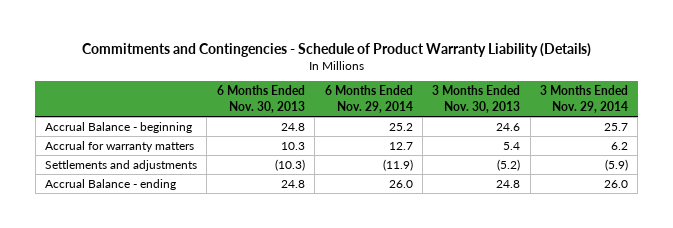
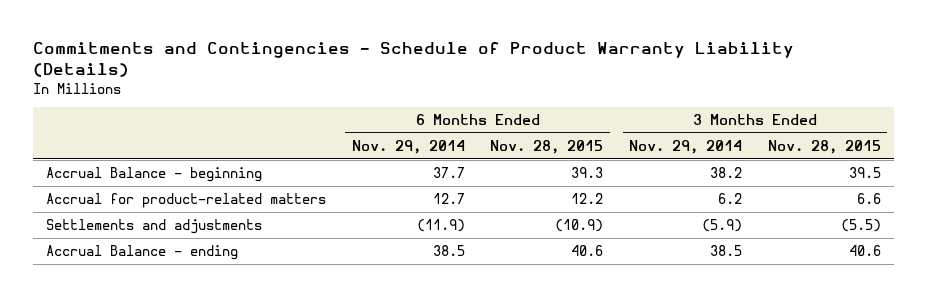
[216,85,305,113] 6 Months Ended Nov. 30, 2013 -> none
[432,85,521,113] 3 Months Ended Nov. 30, 2013 -> none
none -> [490,140,604,155] Nov. 28, 2015
none -> [767,140,881,155] Nov. 28, 2015
[388,122,413,131] 25.2 -> [432,167,465,179] 37.7
[603,122,628,131] 25.7 -> [710,167,743,179] 38.2
[45,140,195,152] Accrual for warranty matters -> [46,193,327,209] Accrual for product-related matters
[388,179,413,188] 26.0 -> [432,245,465,257] 38.5
[603,179,628,188] 26.0 -> [710,245,743,257] 38.5

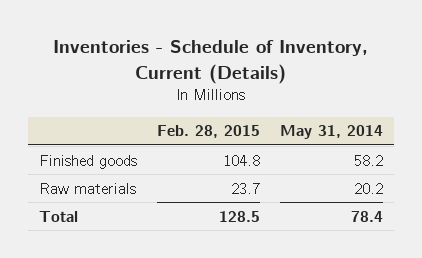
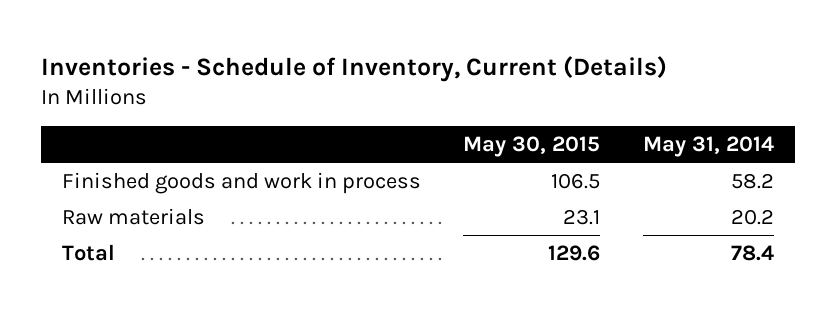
[156,125,260,139] Feb. 28, 2015 -> none
none -> [463,136,601,158] May 30, 2015
[38,154,137,169] Finished goods -> [61,171,421,194] Finished goods and work in process

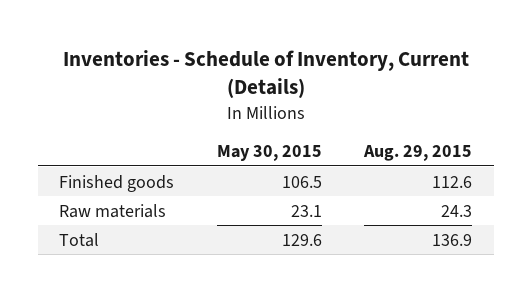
[642,136,774,158] May 31, 2014 -> none
none -> [363,145,473,162] Aug. 29, 2015
[61,171,421,194] Finished goods and work in process -> [59,174,175,192] Finished goods

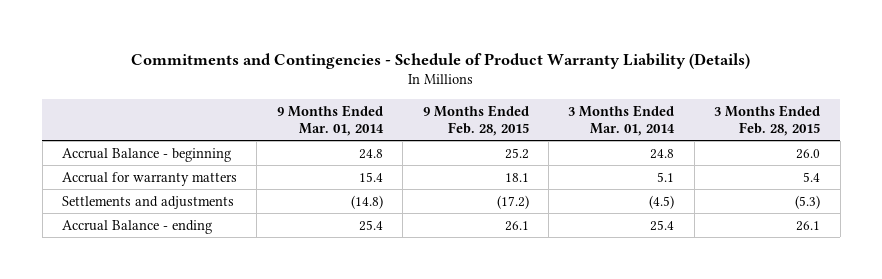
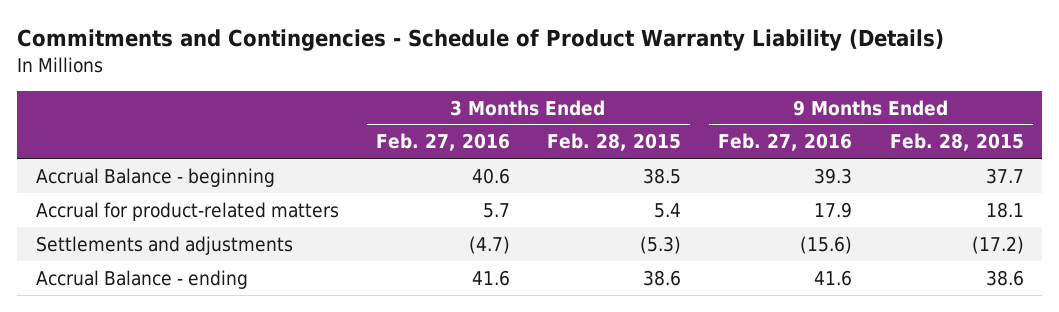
[276,104,384,136] 9 Months Ended Mar. 01, 2014 -> none
[568,104,676,136] 3 Months Ended Mar. 01, 2014 -> none
none -> [375,133,510,152] Feb. 27, 2016
none -> [718,133,853,152] Feb. 27, 2016
[504,147,529,159] 25.2 -> [985,167,1024,184] 37.7
[796,148,821,159] 26.0 -> [643,167,682,184] 38.5
[61,171,237,186] Accrual for warranty matters -> [35,201,339,221] Accrual for product-related matters
[504,220,529,231] 26.1 -> [985,269,1024,286] 38.6
[796,220,821,231] 26.1 -> [643,269,682,286] 38.6

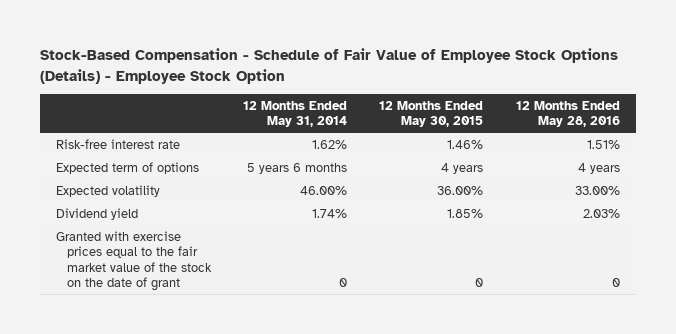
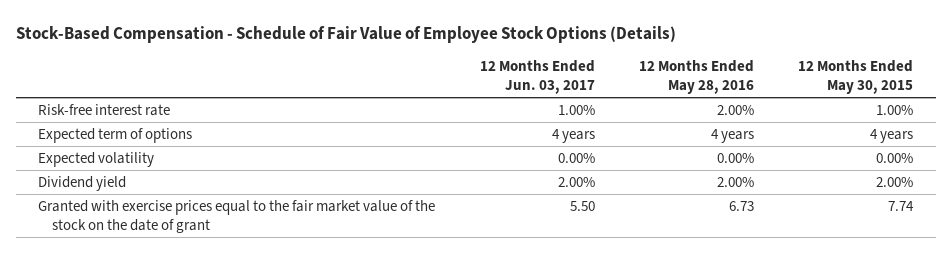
[40,48,619,84] Stock-Based Compensation - Schedule of Fair Value of Employee Stock Options (Details) - Employee Stock Option -> [16,26,677,44] Stock-Based Compensation - Schedule of Fair Value of Employee Stock Options (Details)
[243,100,348,128] 12 Months Ended May 31, 2014 -> none
none -> [479,60,595,95] 12 Months Ended Jun. 03, 2017
[447,140,484,150] 1.46% -> [876,105,914,116] 1.00%
[586,140,620,150] 1.51% -> [717,105,755,116] 2.00%
[437,186,484,196] 36.00% -> [876,153,914,164] 0.00%
[574,186,620,196] 33.00% -> [717,153,755,164] 0.00%
[447,209,484,219] 1.85% -> [876,177,914,188] 2.00%
[582,209,620,219] 2.03% -> [717,177,755,188] 2.00%
[475,278,484,288] 0 -> [888,201,915,212] 7.74
[611,278,620,288] 0 -> [729,201,755,212] 6.73

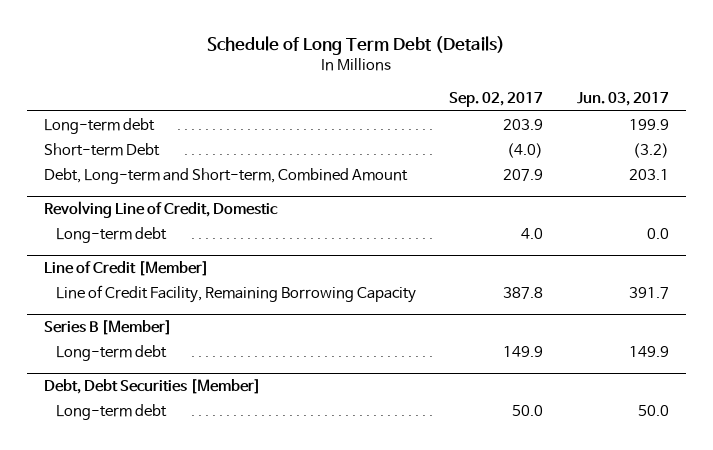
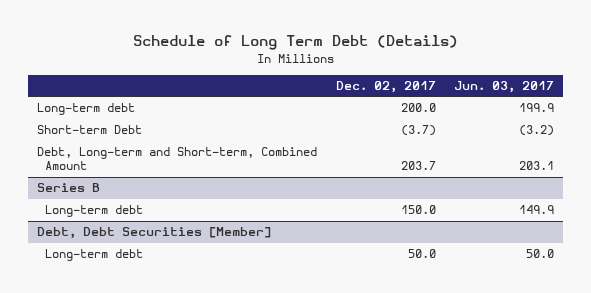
[449,92,544,108] Sep. 02, 2017 -> none
none -> [335,80,436,93] Dec. 02, 2017
[43,201,278,219] Revolving Line of Credit, Domestic -> none
[55,227,167,244] Long-term debt -> none
[43,261,209,277] Line of Credit [Member] -> none
[55,285,416,304] Line of Credit Facility, Remaining Borrowing Capacity -> none
[43,320,172,336] Series B [Member] -> [37,183,101,193] Series B

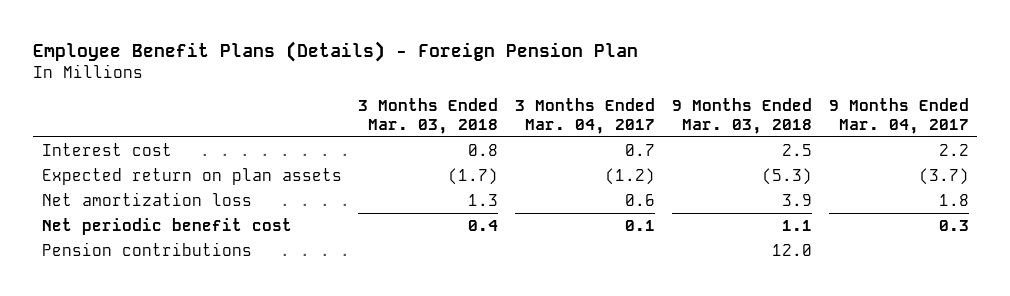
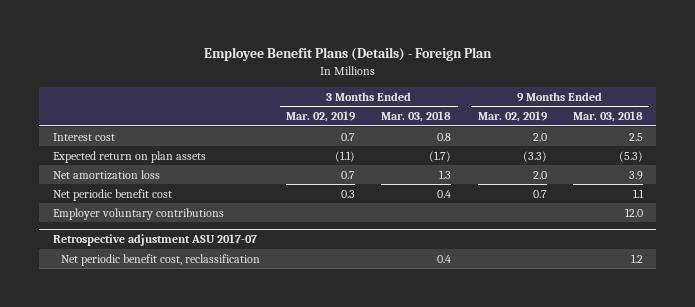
[33,41,639,63] Employee Benefit Plans (Details) - Foreign Pension Plan -> [203,47,492,62] Employee Benefit Plans (Details) - Foreign Plan
[515,97,656,134] 3 Months Ended Mar. 04, 2017 -> none
[828,97,969,134] 9 Months Ended Mar. 04, 2017 -> none
none -> [286,111,357,123] Mar. 02, 2019
none -> [477,111,548,123] Mar. 02, 2019
[41,241,252,256] Pension contributions -> [52,207,224,220] Employer voluntary contributions
none -> [52,234,257,247] Retrospective adjustment ASU 2017-07
none -> [61,253,261,266] Net periodic benefit cost, reclassification

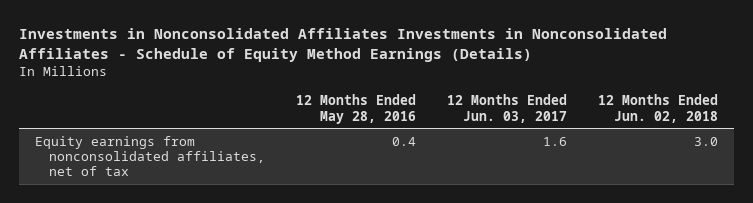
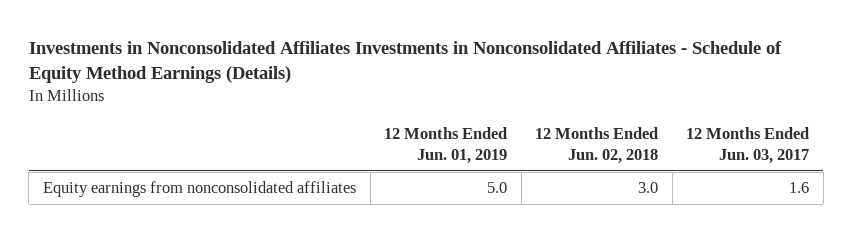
[296,94,417,124] 12 Months Ended May 28, 2016 -> none
none -> [384,127,508,164] 12 Months Ended Jun. 01, 2019
[34,135,266,177] Equity earnings from nonconsolidated affiliates, net of tax -> [42,181,356,198] Equity earnings from nonconsolidated affiliates

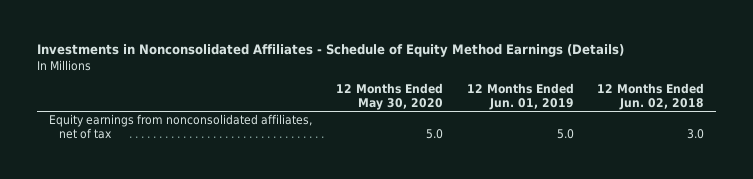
[28,41,782,84] Investments in Nonconsolidated Affiliates Investments in Nonconsolidated Affiliates - Schedule of Equity Method Earnings (Details) -> [36,44,624,58] Investments in Nonconsolidated Affiliates - Schedule of Equity Method Earnings (Details)
[686,127,810,164] 12 Months Ended Jun. 03, 2017 -> none
none -> [335,83,443,110] 12 Months Ended May 30, 2020
[42,181,356,198] Equity earnings from nonconsolidated affiliates -> [48,114,312,139] Equity earnings from nonconsolidated affiliates, net of tax

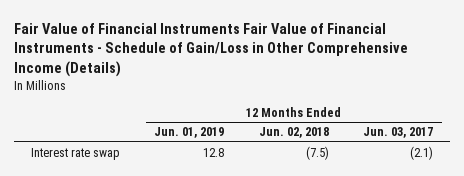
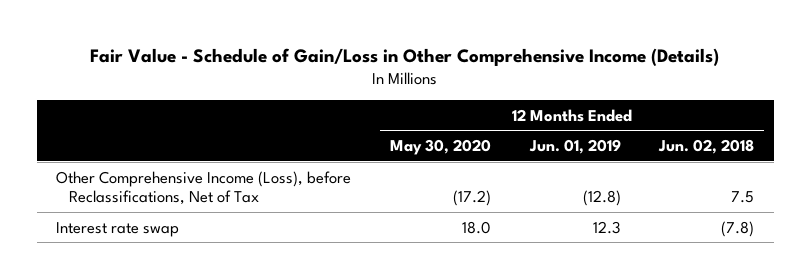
[14,22,409,78] Fair Value of Financial Instruments Fair Value of Financial Instruments - Schedule of Gain/Loss in Other Comprehensive Income (Details) -> [90,47,720,66] Fair Value - Schedule of Gain/Loss in Other Comprehensive Income (Details)
[363,127,434,139] Jun. 03, 2017 -> none
none -> [389,139,491,156] May 30, 2020
none -> [55,170,351,206] Other Comprehensive Income (Loss), before Reclassifications, Net of Tax
[203,148,225,158] 12.8 -> [592,220,621,234] 12.3
[305,146,329,161] (7.5) -> [721,220,755,237] (7.8)

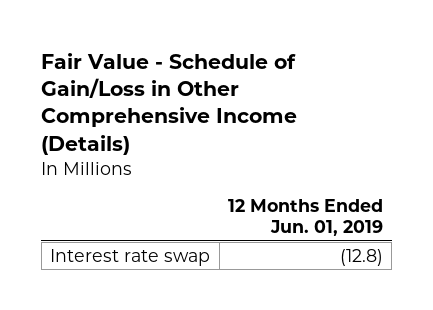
[389,139,491,156] May 30, 2020 -> none
[658,139,755,155] Jun. 02, 2018 -> none
[55,221,179,237] Interest rate swap -> none
[55,170,351,206] Other Comprehensive Income (Loss), before Reclassifications, Net of Tax -> [50,248,211,266] Interest rate swap

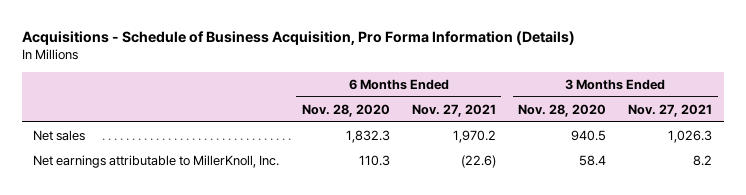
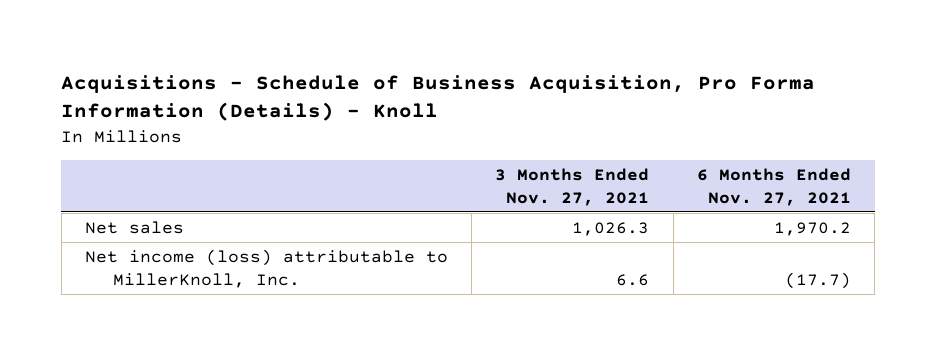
[22,31,576,46] Acquisitions - Schedule of Business Acquisition, Pro Forma Information (Details) -> [61,75,816,122] Acquisitions - Schedule of Business Acquisition, Pro Forma Information (Details) - Knoll
[301,103,390,117] Nov. 28, 2020 -> none
[518,103,607,117] Nov. 28, 2020 -> none
[33,154,280,168] Net earnings attributable to MillerKnoll, Inc. -> [84,248,448,288] Net income (loss) attributable to MillerKnoll, Inc.
[460,154,496,168] (22.6) -> [784,271,851,289] (17.7)
[693,154,713,166] 8.2 -> [616,273,650,286] 6.6

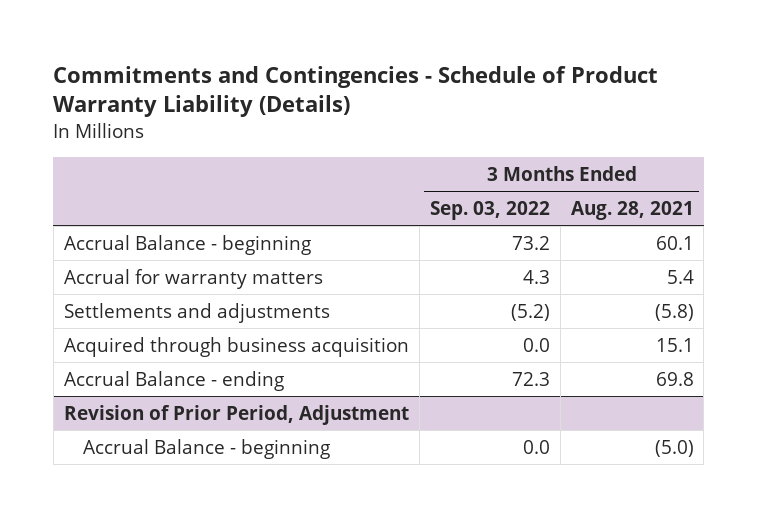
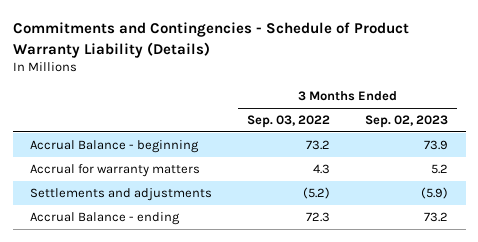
[570,200,694,220] Aug. 28, 2021 -> none
none -> [365,114,449,128] Sep. 02, 2023
[63,336,409,357] Acquired through business acquisition -> none
[63,404,409,425] Revision of Prior Period, Adjustment -> none
[83,438,331,459] Accrual Balance - beginning -> none

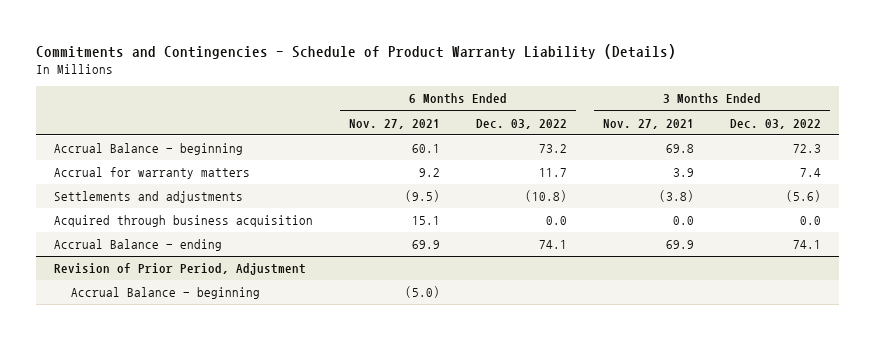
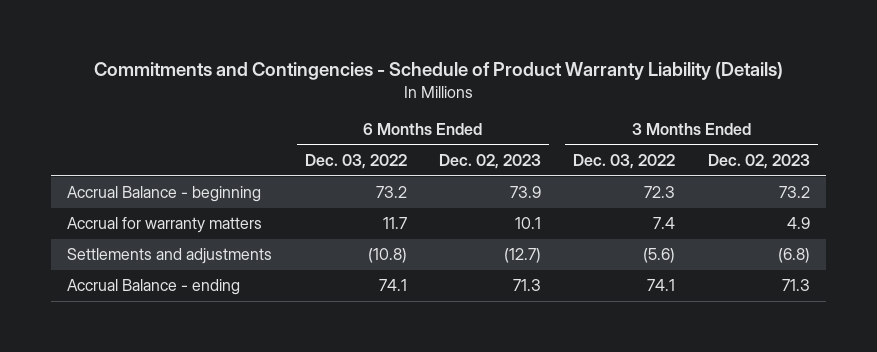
[348,118,440,129] Nov. 27, 2021 -> none
[602,118,694,129] Nov. 27, 2021 -> none
none -> [439,154,542,170] Dec. 02, 2023
none -> [707,154,810,170] Dec. 02, 2023
[53,215,313,228] Acquired through business acquisition -> none
[53,263,306,276] Revision of Prior Period, Adjustment -> none
[70,287,260,300] Accrual Balance - beginning -> none

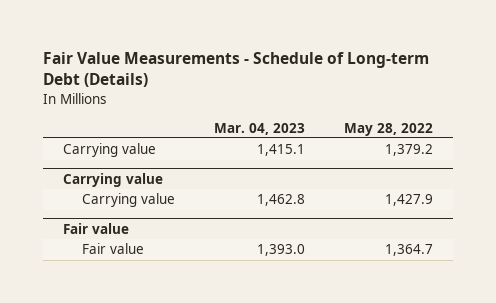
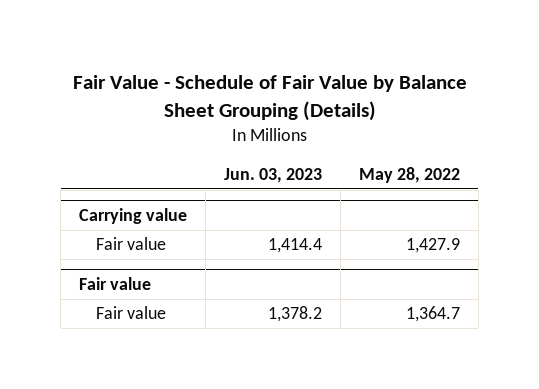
[43,52,430,88] Fair Value Measurements - Schedule of Long-term Debt (Details) -> [72,74,467,121] Fair Value - Schedule of Fair Value by Balance Sheet Grouping (Details)
[214,122,306,135] Mar. 04, 2023 -> none
none -> [224,167,323,183] Jun. 03, 2023
[62,143,156,158] Carrying value -> none
[82,193,176,208] Carrying value -> [95,237,166,251] Fair value

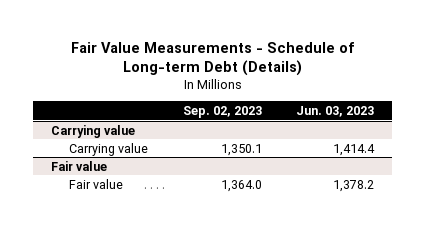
[72,74,467,121] Fair Value - Schedule of Fair Value by Balance Sheet Grouping (Details) -> [70,41,354,77] Fair Value Measurements - Schedule of Long-term Debt (Details)
[359,166,461,183] May 28, 2022 -> none
none -> [182,106,262,119] Sep. 02, 2023
[95,237,166,251] Fair value -> [68,142,148,156] Carrying value

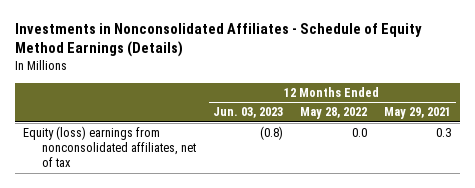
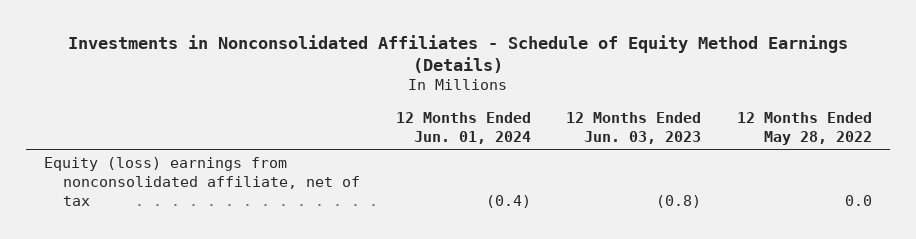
[384,107,452,120] May 29, 2021 -> none
none -> [395,112,531,144] 12 Months Ended Jun. 01, 2024
[23,126,197,168] Equity (loss) earnings from nonconsolidated affiliates, net of tax -> [44,157,361,206] Equity (loss) earnings from nonconsolidated affiliate, net of tax

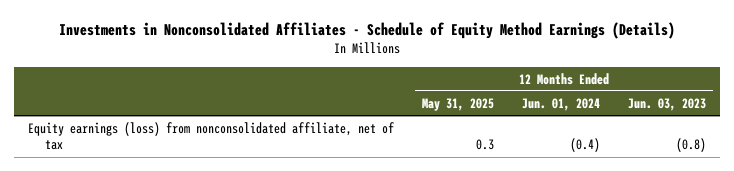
[737,112,873,145] 12 Months Ended May 28, 2022 -> none
none -> [422,97,495,111] May 31, 2025
[44,157,361,206] Equity (loss) earnings from nonconsolidated affiliate, net of tax -> [28,121,395,151] Equity earnings (loss) from nonconsolidated affiliate, net of tax

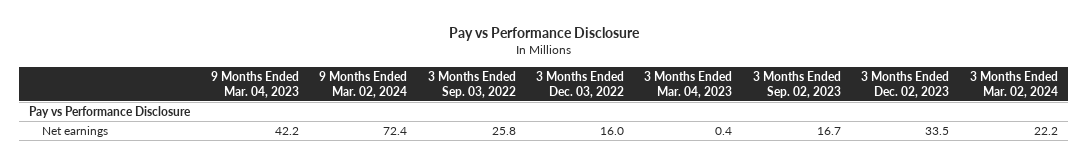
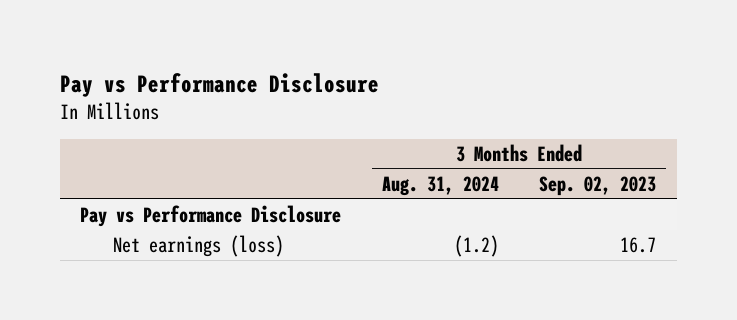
[210,70,299,98] 9 Months Ended Mar. 04, 2023 -> none
[319,70,408,98] 9 Months Ended Mar. 02, 2024 -> none
[427,70,516,98] 3 Months Ended Sep. 03, 2022 -> none
[536,70,625,98] 3 Months Ended Dec. 03, 2022 -> none
[644,70,733,98] 3 Months Ended Mar. 04, 2023 -> none
[861,70,950,98] 3 Months Ended Dec. 02, 2023 -> none
[969,70,1058,98] 3 Months Ended Mar. 02, 2024 -> none
none -> [381,175,499,196] Aug. 31, 2024
[42,126,109,138] Net earnings -> [112,234,284,257] Net earnings (loss)

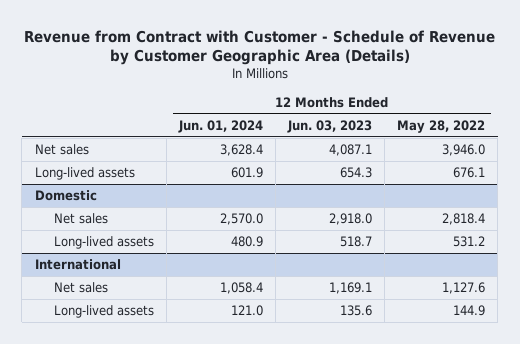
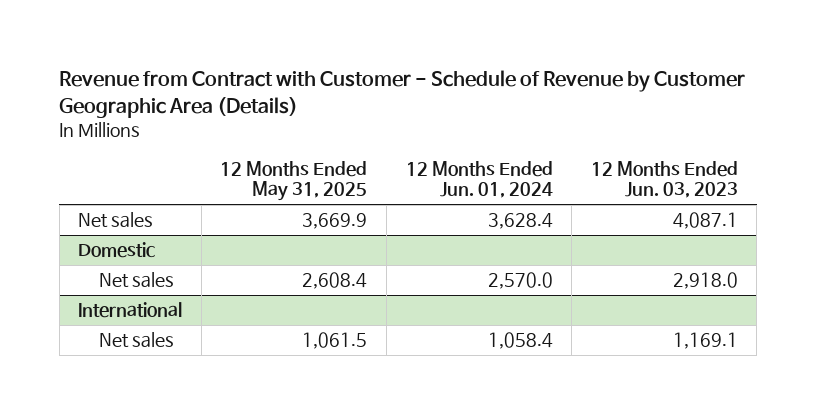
[397,119,486,133] May 28, 2022 -> none
none -> [220,160,368,202] 12 Months Ended May 31, 2025
[34,167,135,181] Long-lived assets -> none
[54,236,155,250] Long-lived assets -> none
[54,305,155,319] Long-lived assets -> none

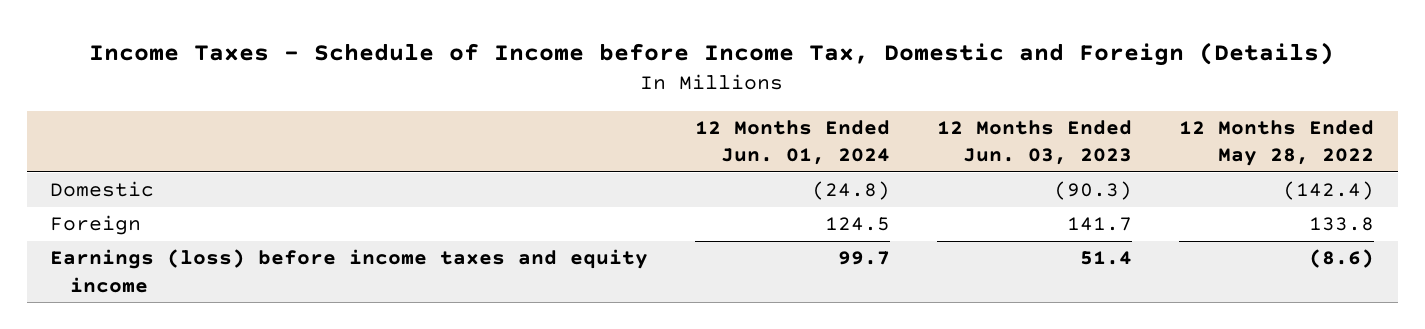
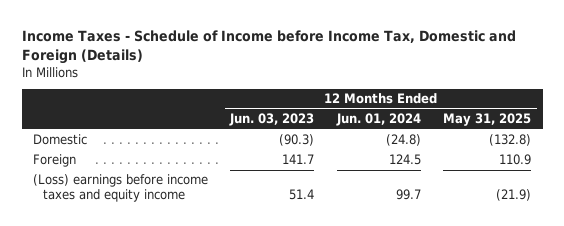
[1179,120,1375,167] 12 Months Ended May 28, 2022 -> none
none -> [443,113,532,127] May 31, 2025
[50,249,649,293] Earnings (loss) before income taxes and equity income -> [32,174,208,203] (Loss) earnings before income taxes and equity income

